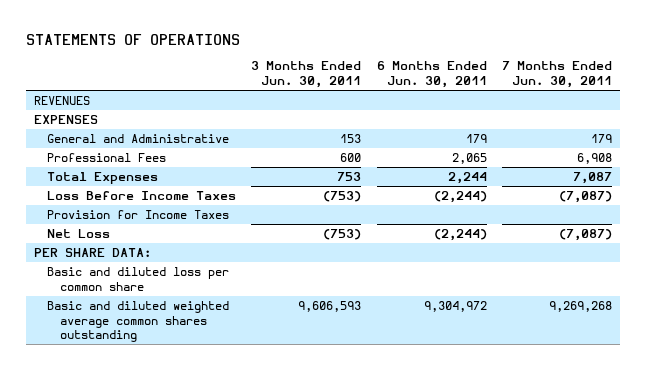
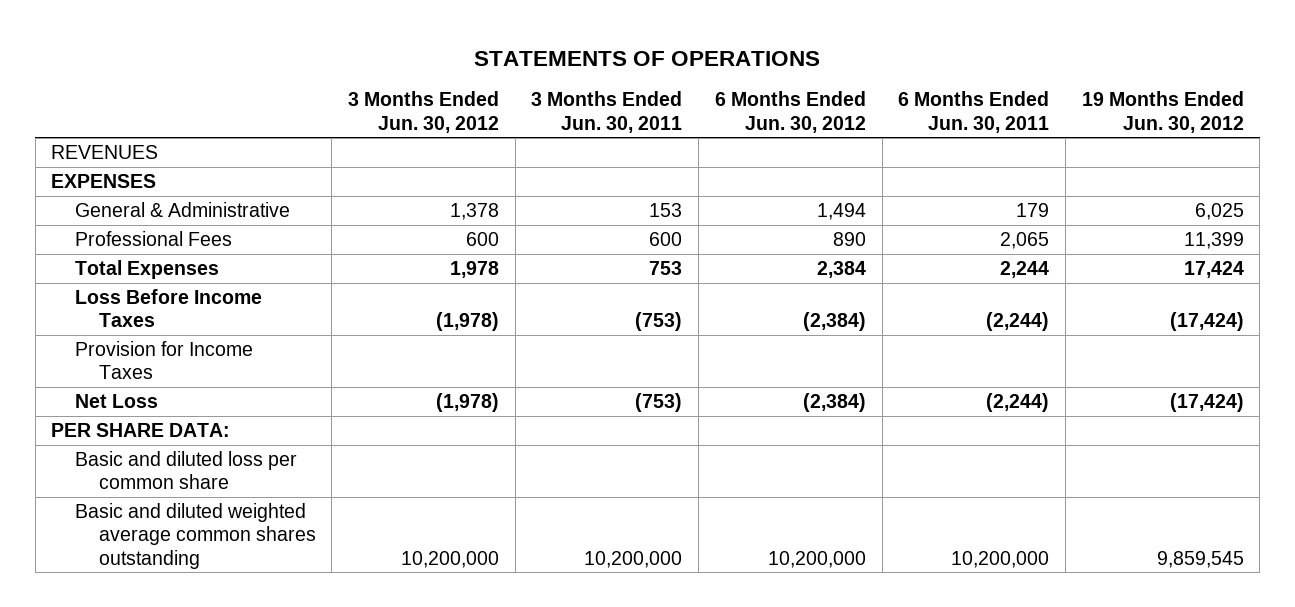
[502,61,613,89] 7 Months Ended Jun. 30, 2011 -> none
none -> [348,91,500,133] 3 Months Ended Jun. 30, 2012
none -> [714,91,866,133] 6 Months Ended Jun. 30, 2012
none -> [1081,91,1244,133] 19 Months Ended Jun. 30, 2012
[46,134,229,144] General and Administrative -> [75,202,291,218] General & Administrative
[298,301,362,313] 9,606,593 -> [584,550,683,568] 10,200,000
[423,301,487,313] 9,304,972 -> [951,550,1050,568] 10,200,000

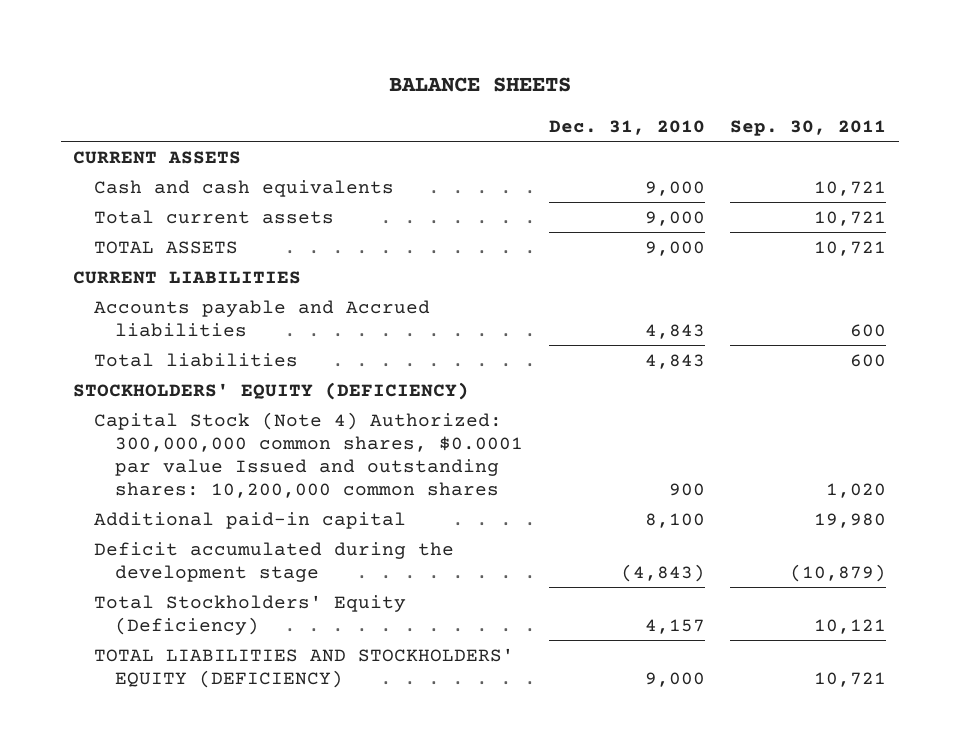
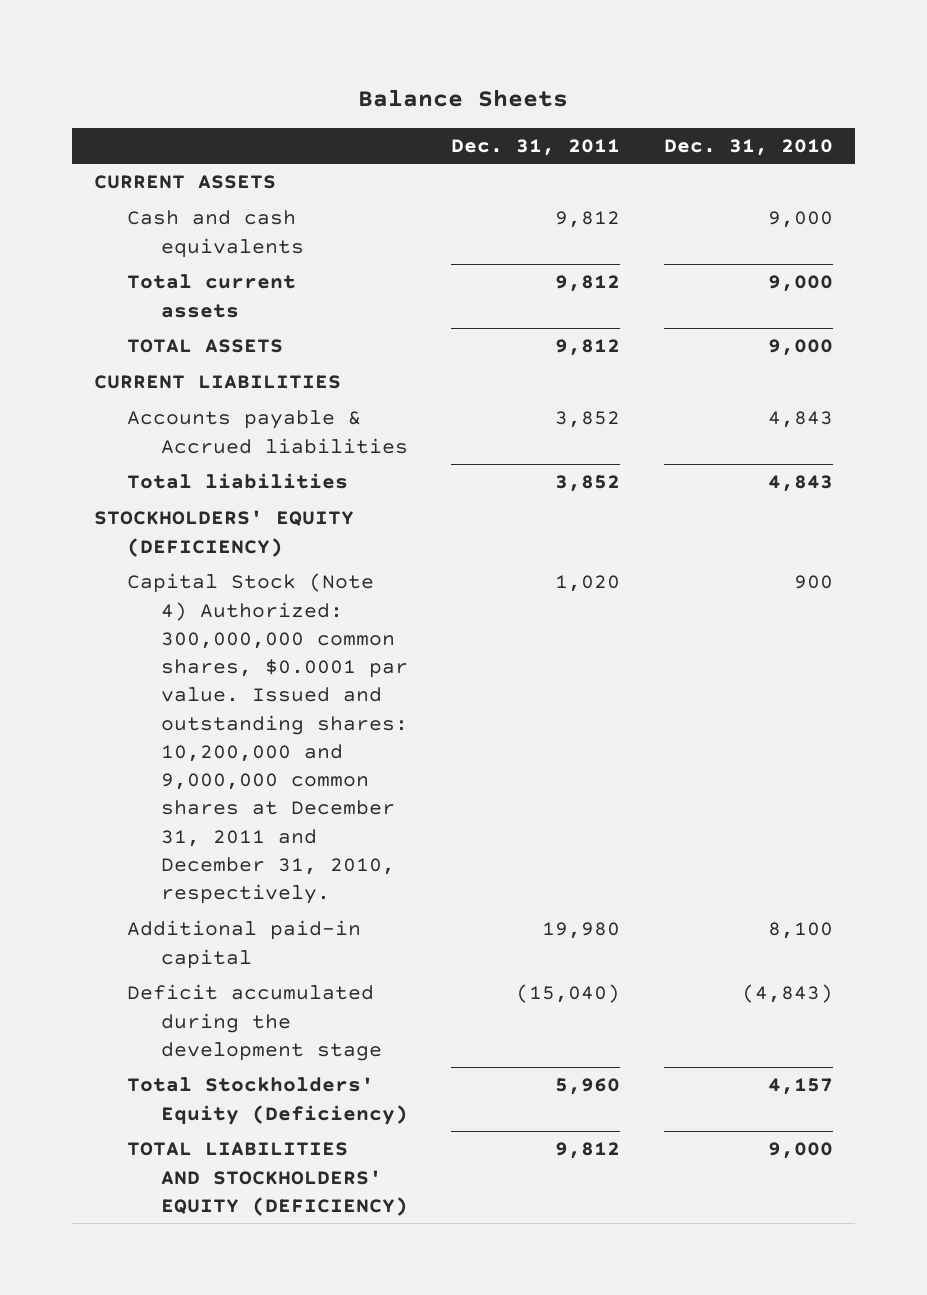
[388,77,571,93] BALANCE SHEETS -> [358,88,569,107] Balance Sheets
[729,119,886,136] Sep. 30, 2011 -> none
none -> [451,138,621,156] Dec. 31, 2011
[94,299,431,337] Accounts payable and Accrued liabilities -> [127,410,408,454] Accounts payable & Accrued liabilities
[94,411,524,499] Capital Stock (Note 4) Authorized: 300,000,000 common shares, $0.0001 par value Issued and outstanding shares: 10,200,000 common shares -> [127,573,408,905] Capital Stock (Note 4) Authorized: 300,000,000 common shares, $0.0001 par value. Issued and outstanding shares: 10,200,000 and 9,000,000 common shares at December 31, 2011 and December 31, 2010, respectively.

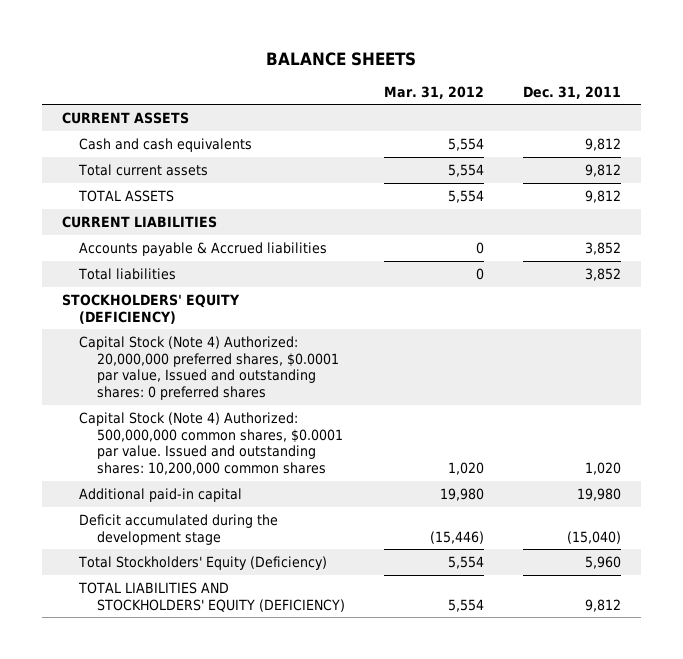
[358,88,569,107] Balance Sheets -> [266,51,417,66] BALANCE SHEETS
[663,138,833,156] Dec. 31, 2010 -> none
none -> [383,85,484,99] Mar. 31, 2012
none -> [79,336,339,401] Capital Stock (Note 4) Authorized: 20,000,000 preferred shares, $0.0001 par value, Issued and outstanding shares: 0 preferred shares
[127,573,408,905] Capital Stock (Note 4) Authorized: 300,000,000 common shares, $0.0001 par value. Issued and outstanding shares: 10,200,000 and 9,000,000 common shares at December 31, 2011 and December 31, 2010, respectively. -> [79,412,343,476] Capital Stock (Note 4) Authorized: 500,000,000 common shares, $0.0001 par value. Issued and outstanding shares: 10,200,000 common shares

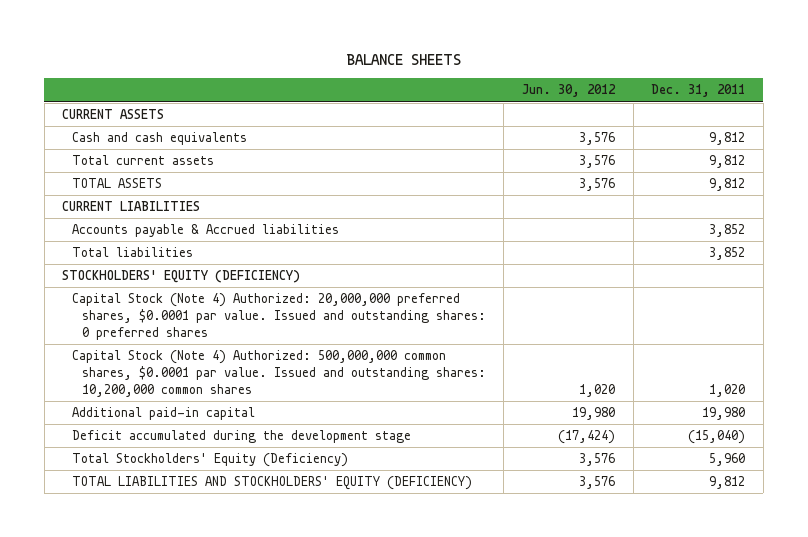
[383,85,484,99] Mar. 31, 2012 -> none
none -> [522,84,617,98] Jun. 30, 2012
[79,336,339,401] Capital Stock (Note 4) Authorized: 20,000,000 preferred shares, $0.0001 par value, Issued and outstanding shares: 0 preferred shares -> [72,293,486,340] Capital Stock (Note 4) Authorized: 20,000,000 preferred shares, $0.0001 par value. Issued and outstanding shares: 0 preferred shares

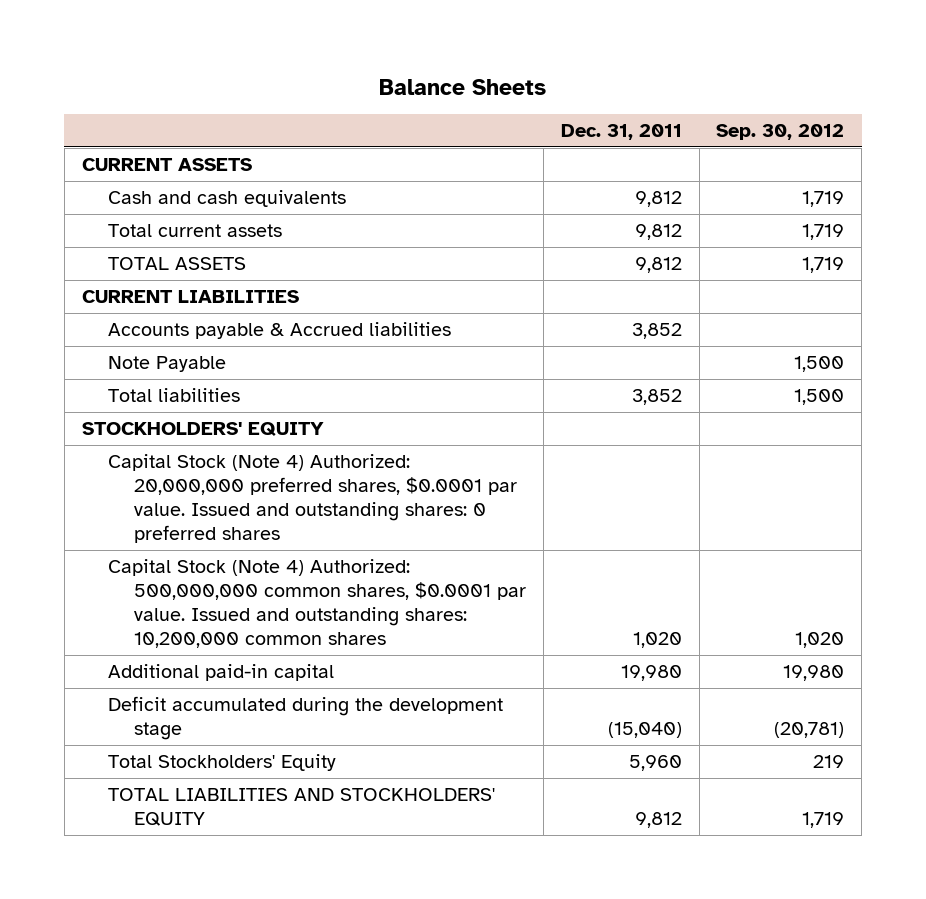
[345,53,461,65] BALANCE SHEETS -> [379,78,547,95] Balance Sheets
[522,84,617,98] Jun. 30, 2012 -> none
none -> [716,123,845,140] Sep. 30, 2012
none -> [107,355,226,372] Note Payable
[62,270,301,284] STOCKHOLDERS' EQUITY (DEFICIENCY) -> [81,421,324,436] STOCKHOLDERS' EQUITY
[72,453,349,468] Total Stockholders' Equity (Deficiency) -> [107,753,336,771] Total Stockholders' Equity
[72,476,473,491] TOTAL LIABILITIES AND STOCKHOLDERS' EQUITY (DEFICIENCY) -> [107,787,495,827] TOTAL LIABILITIES AND STOCKHOLDERS' EQUITY

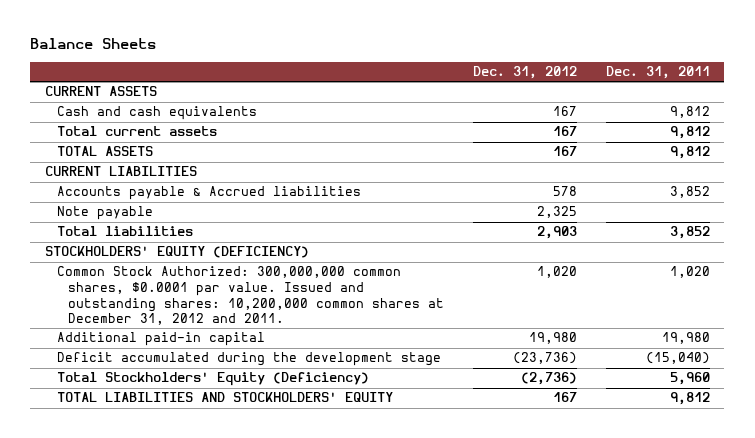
[716,123,845,140] Sep. 30, 2012 -> none
none -> [473,66,578,80] Dec. 31, 2012
[107,355,226,372] Note Payable -> [56,206,153,221] Note payable
[107,453,518,544] Capital Stock (Note 4) Authorized: 20,000,000 preferred shares, $0.0001 par value. Issued and outstanding shares: 0 preferred shares -> none
[81,421,324,436] STOCKHOLDERS' EQUITY -> [44,246,309,259] STOCKHOLDERS' EQUITY (DEFICIENCY)
[107,558,527,649] Capital Stock (Note 4) Authorized: 500,000,000 common shares, $0.0001 par value. Issued and outstanding shares: 10,200,000 common shares -> [56,266,445,326] Common Stock Authorized: 300,000,000 common shares, $0.0001 par value. Issued and outstanding shares: 10,200,000 common shares at December 31, 2012 and 2011.
[107,753,336,771] Total Stockholders' Equity -> [56,372,369,387] Total Stockholders' Equity (Deficiency)

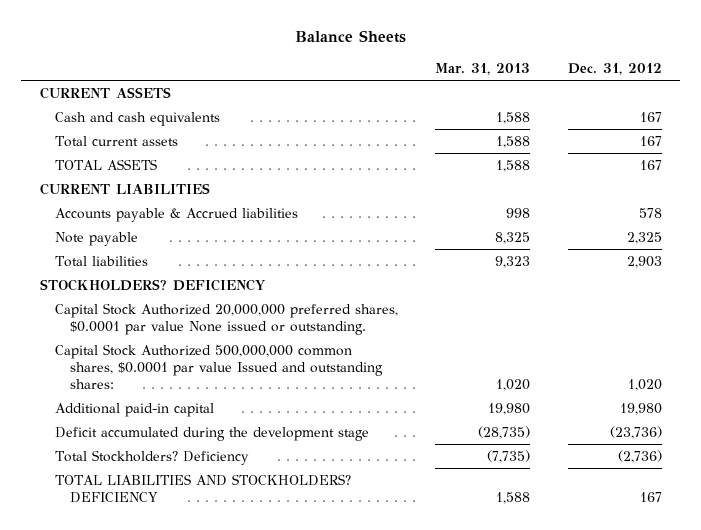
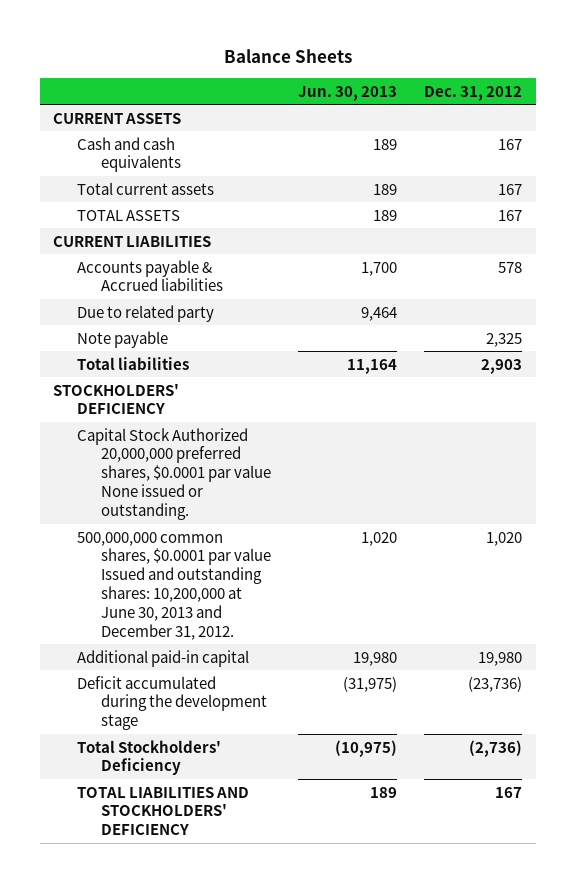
[435,63,531,76] Mar. 31, 2013 -> none
none -> [298,85,398,101] Jun. 30, 2013
none -> [77,304,215,322] Due to related party
[39,278,265,291] STOCKHOLDERS? DEFICIENCY -> [53,383,180,415] STOCKHOLDERS' DEFICIENCY
[54,343,383,389] Capital Stock Authorized 500,000,000 common shares, $0.0001 par value Issued and outstanding shares: -> [77,531,272,640] 500,000,000 common shares, $0.0001 par value Issued and outstanding shares: 10,200,000 at June 30, 2013 and December 31, 2012.
[54,449,249,465] Total Stockholders? Deficiency -> [77,739,222,776] Total Stockholders' Deficiency
[54,473,351,503] TOTAL LIABILITIES AND STOCKHOLDERS? DEFICIENCY -> [77,786,250,836] TOTAL LIABILITIES AND STOCKHOLDERS' DEFICIENCY

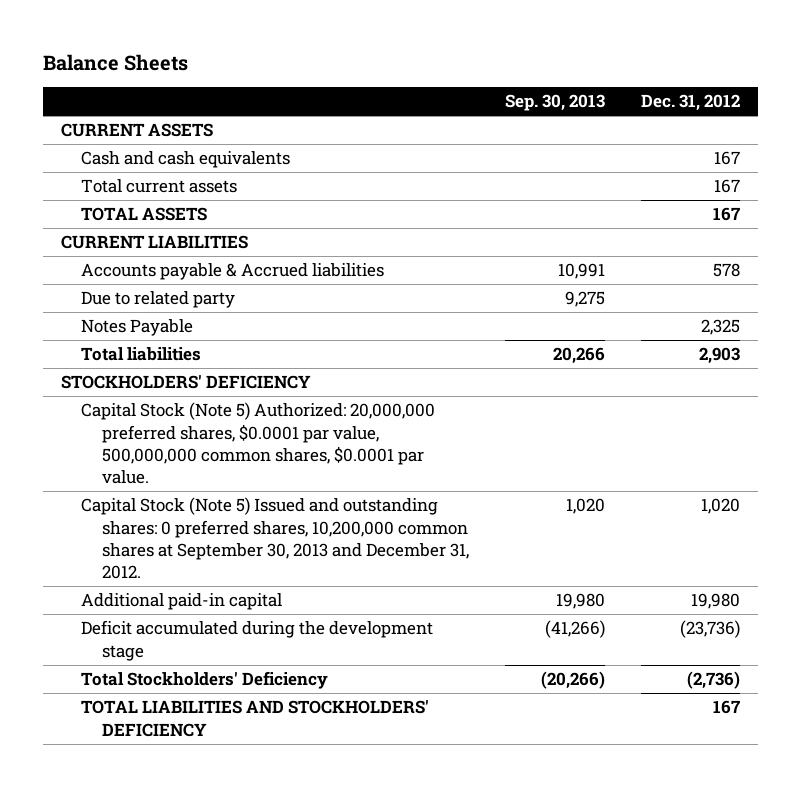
[298,85,398,101] Jun. 30, 2013 -> none
none -> [504,94,605,112] Sep. 30, 2013
[77,330,169,348] Note payable -> [81,319,194,337] Notes Payable
[77,427,272,520] Capital Stock Authorized 20,000,000 preferred shares, $0.0001 par value None issued or outstanding. -> [81,402,436,484] Capital Stock (Note 5) Authorized: 20,000,000 preferred shares, $0.0001 par value, 500,000,000 common shares, $0.0001 par value.
[77,531,272,640] 500,000,000 common shares, $0.0001 par value Issued and outstanding shares: 10,200,000 at June 30, 2013 and December 31, 2012. -> [81,497,469,579] Capital Stock (Note 5) Issued and outstanding shares: 0 preferred shares, 10,200,000 common shares at September 30, 2013 and December 31, 2012.

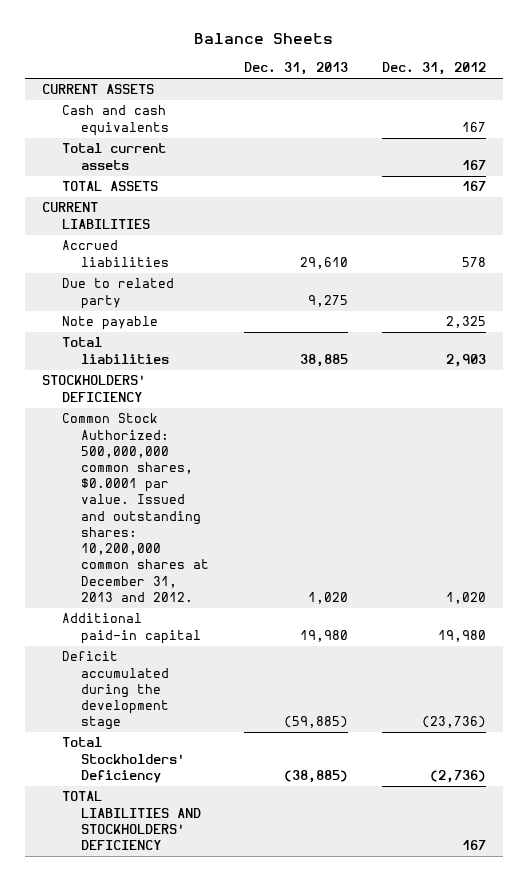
[504,94,605,112] Sep. 30, 2013 -> none
none -> [243,62,348,76] Dec. 31, 2013
[81,263,385,281] Accounts payable & Accrued liabilities -> [61,240,170,267] Accrued liabilities
[81,319,194,337] Notes Payable -> [61,316,158,331] Note payable
[81,402,436,484] Capital Stock (Note 5) Authorized: 20,000,000 preferred shares, $0.0001 par value, 500,000,000 common shares, $0.0001 par value. -> none
[81,497,469,579] Capital Stock (Note 5) Issued and outstanding shares: 0 preferred shares, 10,200,000 common shares at September 30, 2013 and December 31, 2012. -> [61,413,210,602] Common Stock Authorized: 500,000,000 common shares, $0.0001 par value. Issued and outstanding shares: 10,200,000 common shares at December 31, 2013 and 2012.

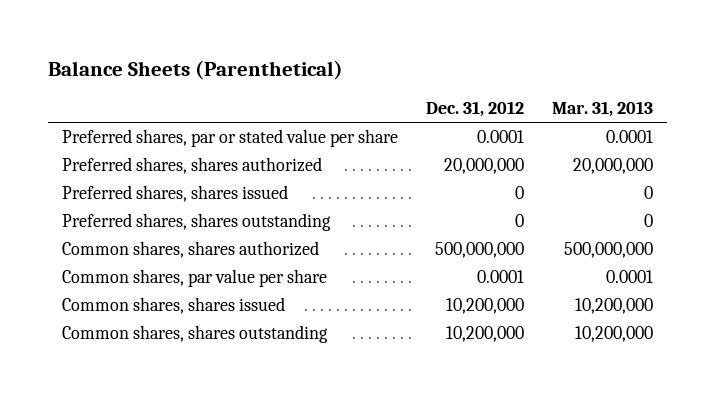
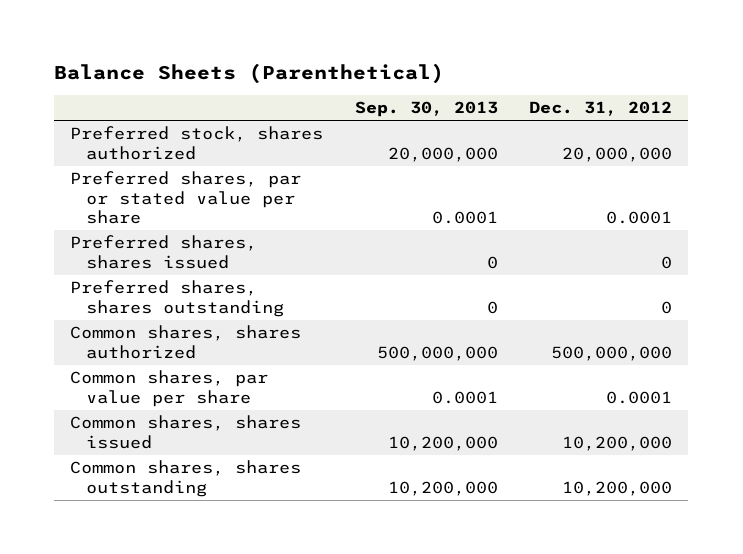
[551,101,653,118] Mar. 31, 2013 -> none
none -> [354,101,498,118] Sep. 30, 2013
none -> [70,126,324,160] Preferred stock, shares authorized
[61,157,322,175] Preferred shares, shares authorized -> none

